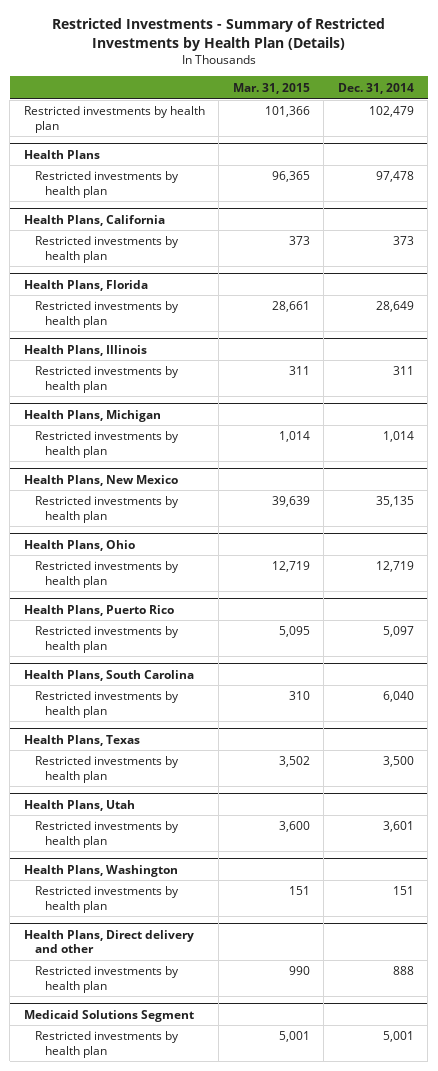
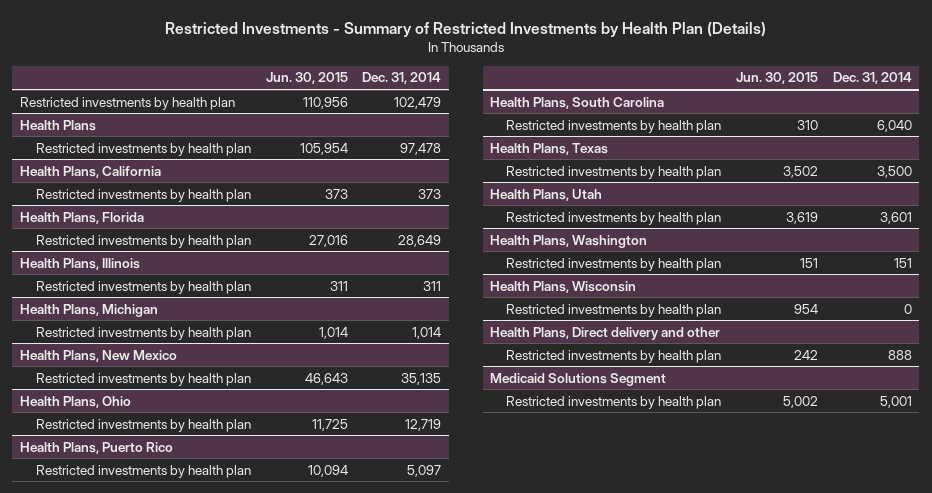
[232,82,310,94] Mar. 31, 2015 -> none
none -> [265,72,348,85] Jun. 30, 2015
none -> [490,280,637,293] Health Plans, Wisconsin
none -> [506,303,722,317] Restricted investments by health plan

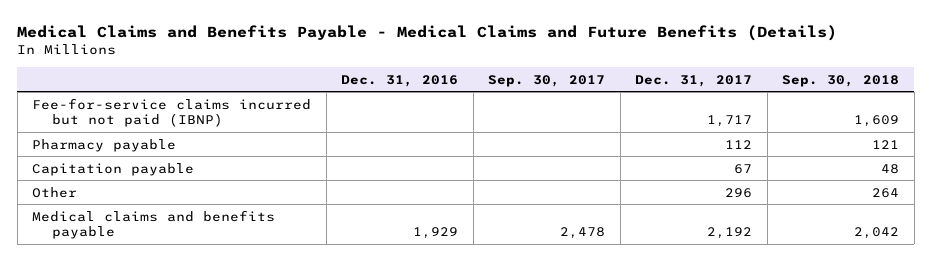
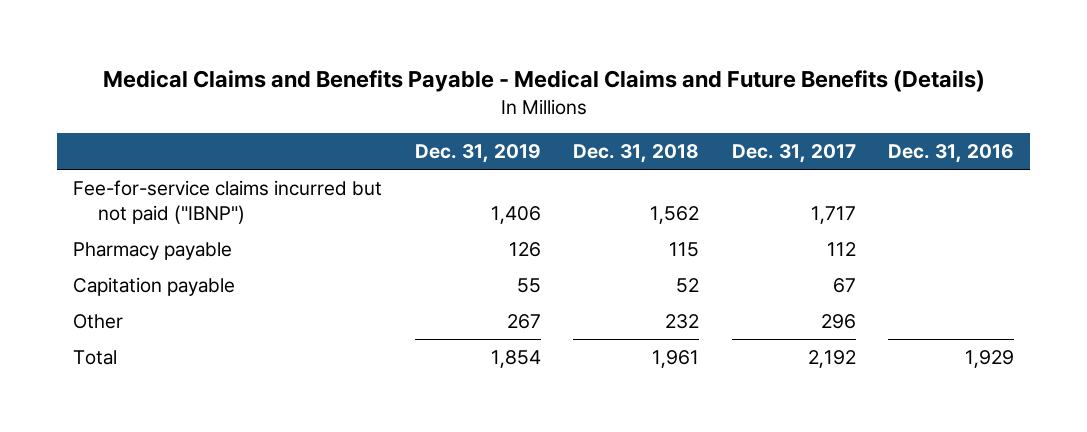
[488,74,606,87] Sep. 30, 2017 -> none
[782,74,900,87] Sep. 30, 2018 -> none
none -> [414,144,541,164] Dec. 31, 2019
none -> [573,144,700,164] Dec. 31, 2018
[32,97,312,128] Fee-for-service claims incurred but not paid (IBNP) -> [73,179,383,225] Fee-for-service claims incurred but not paid ("IBNP")
[32,209,276,240] Medical claims and benefits payable -> [73,349,118,365] Total

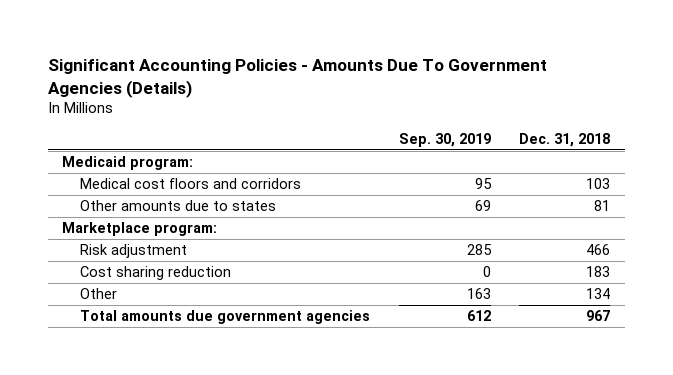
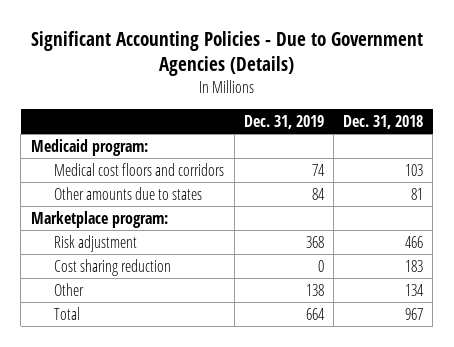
[48,58,548,98] Significant Accounting Policies - Amounts Due To Government Agencies (Details) -> [30,31,423,77] Significant Accounting Policies - Due to Government Agencies (Details)
[398,133,491,148] Sep. 30, 2019 -> none
none -> [243,114,324,129] Dec. 31, 2019
[80,310,371,325] Total amounts due government agencies -> [54,306,81,320] Total

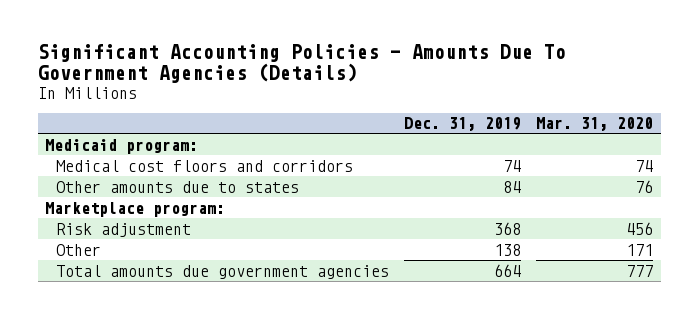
[30,31,423,77] Significant Accounting Policies - Due to Government Agencies (Details) -> [37,44,566,84] Significant Accounting Policies - Amounts Due To Government Agencies (Details)
[343,114,424,129] Dec. 31, 2018 -> none
none -> [536,117,654,132] Mar. 31, 2020
[54,258,172,276] Cost sharing reduction -> none
[54,306,81,320] Total -> [56,264,390,279] Total amounts due government agencies

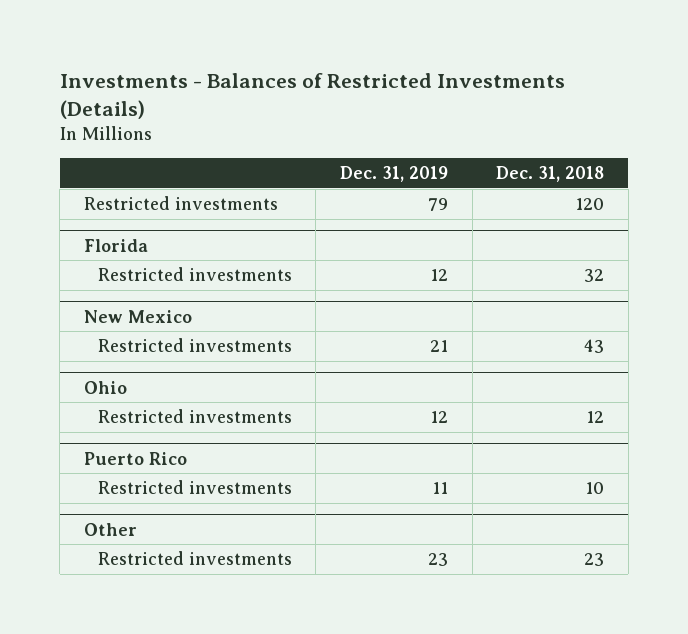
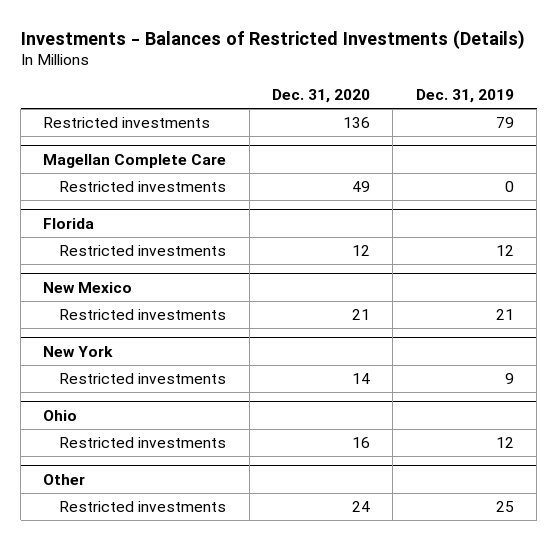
[496,166,605,183] Dec. 31, 2018 -> none
none -> [272,89,371,104] Dec. 31, 2020
none -> [43,153,227,168] Magellan Complete Care
none -> [59,181,227,193] Restricted investments
none -> [43,345,114,357] New York
none -> [59,373,227,385] Restricted investments
[83,451,187,465] Puerto Rico -> none
[97,480,292,495] Restricted investments -> none
[427,553,448,567] 23 -> [495,501,514,513] 25

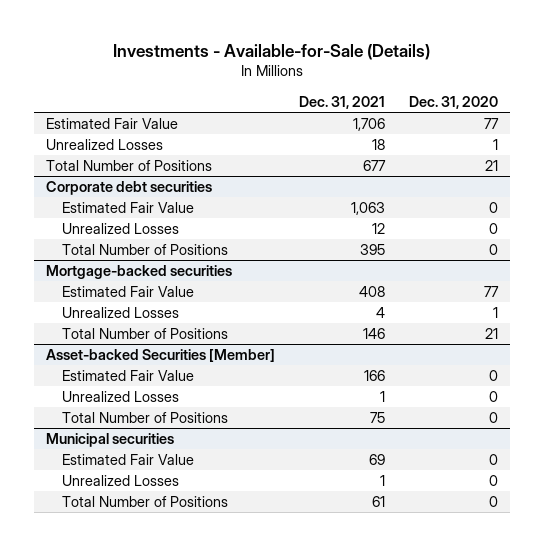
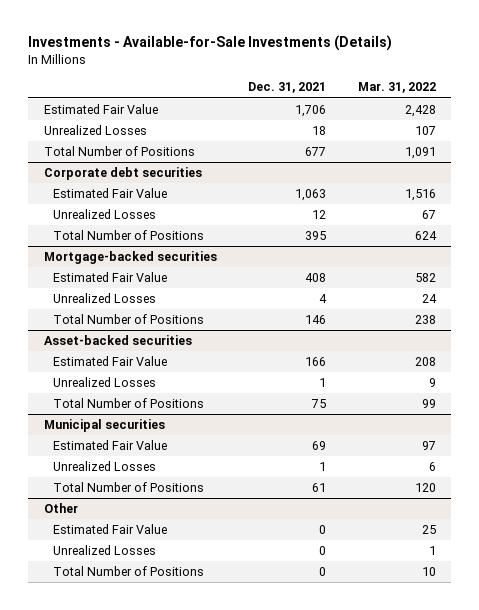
[113,43,431,60] Investments - Available-for-Sale (Details) -> [27,35,392,52] Investments - Available-for-Sale Investments (Details)
[409,95,499,109] Dec. 31, 2020 -> none
none -> [357,82,436,94] Mar. 31, 2022
[45,348,275,362] Asset-backed Securities [Member] -> [43,335,192,346] Asset-backed securities
none -> [43,503,78,514] Other
none -> [52,524,167,535] Estimated Fair Value
none -> [52,545,156,556] Unrealized Losses
none -> [52,566,204,577] Total Number of Positions

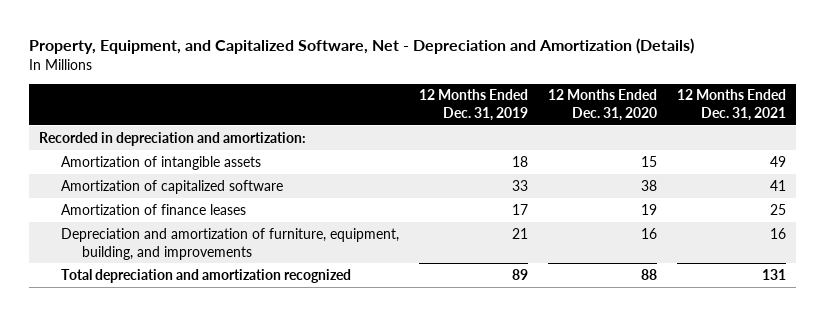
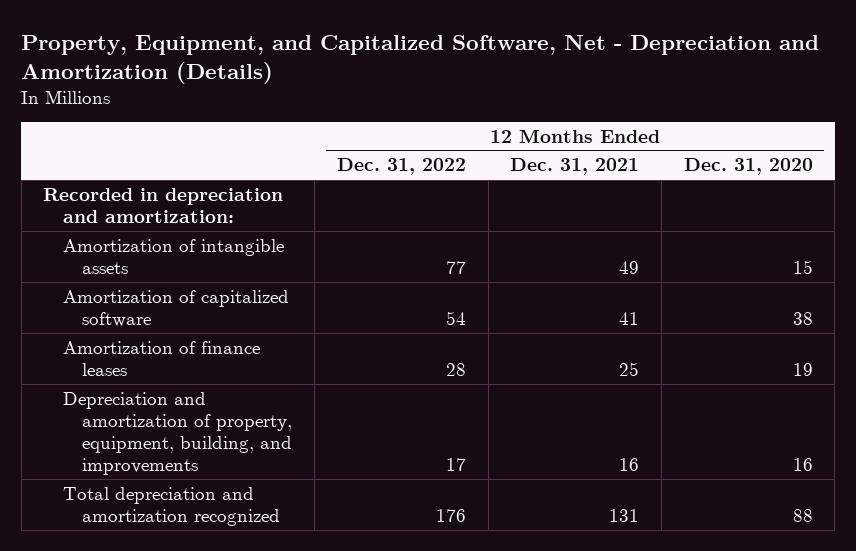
[418,89,528,122] 12 Months Ended Dec. 31, 2019 -> none
none -> [336,158,466,176] Dec. 31, 2022
[60,227,399,260] Depreciation and amortization of furniture, equipment, building, and improvements -> [62,391,293,476] Depreciation and amortization of property, equipment, building, and improvements

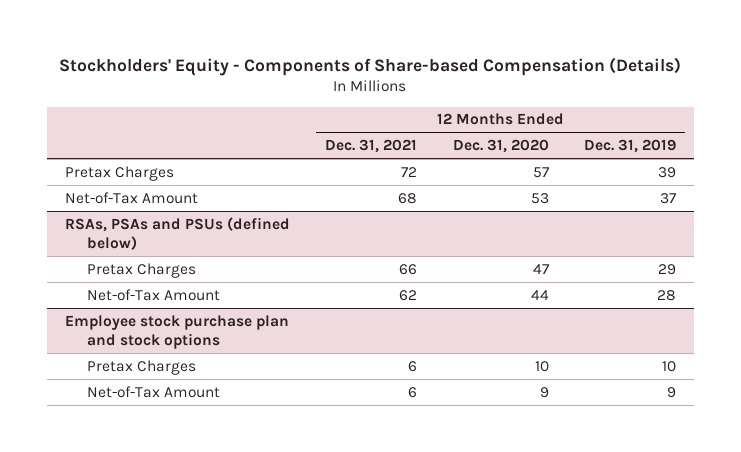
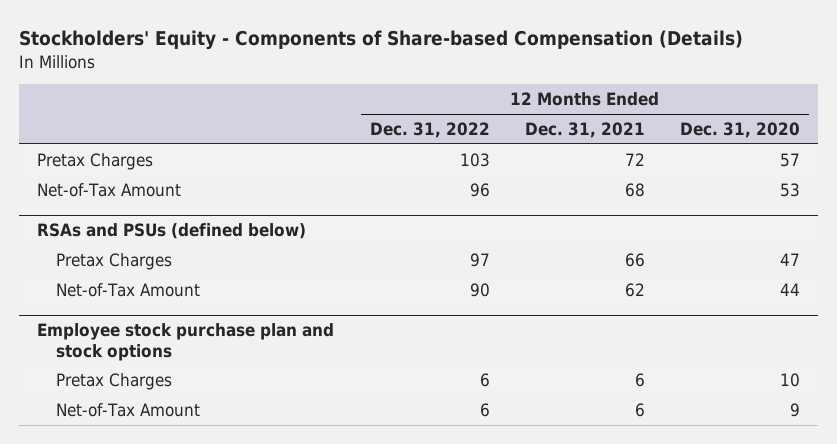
[584,139,677,154] Dec. 31, 2019 -> none
none -> [369,122,490,139] Dec. 31, 2022
[64,216,290,251] RSAs, PSAs and PSUs (defined below) -> [37,223,307,240] RSAs and PSUs (defined below)

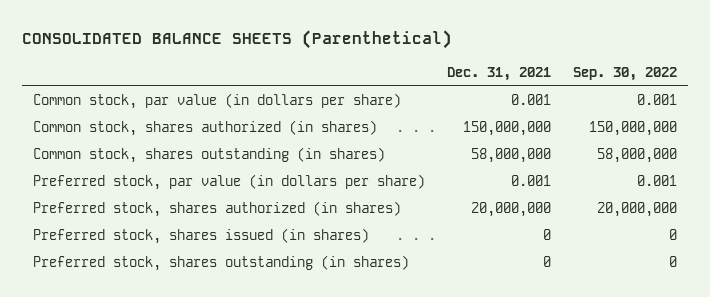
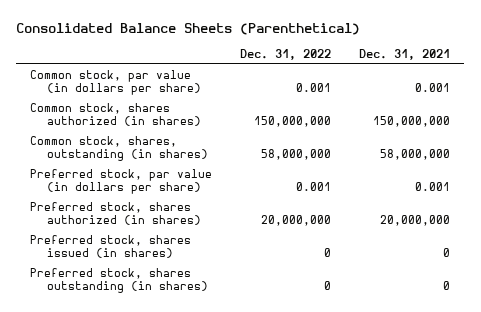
[22,30,453,50] CONSOLIDATED BALANCE SHEETS (Parenthetical) -> [16,23,361,36] Consolidated Balance Sheets (Parenthetical)
[572,66,677,81] Sep. 30, 2022 -> none
none -> [240,49,332,61] Dec. 31, 2022
[33,146,386,163] Common stock, shares outstanding (in shares) -> [30,135,208,162] Common stock, shares, outstanding (in shares)

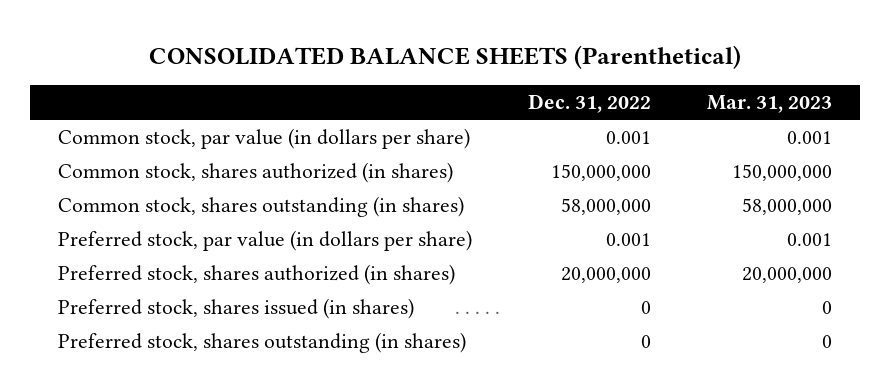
[16,23,361,36] Consolidated Balance Sheets (Parenthetical) -> [148,44,741,69] CONSOLIDATED BALANCE SHEETS (Parenthetical)
[359,49,451,61] Dec. 31, 2021 -> none
none -> [706,95,832,114] Mar. 31, 2023
[30,135,208,162] Common stock, shares, outstanding (in shares) -> [58,195,465,217] Common stock, shares outstanding (in shares)

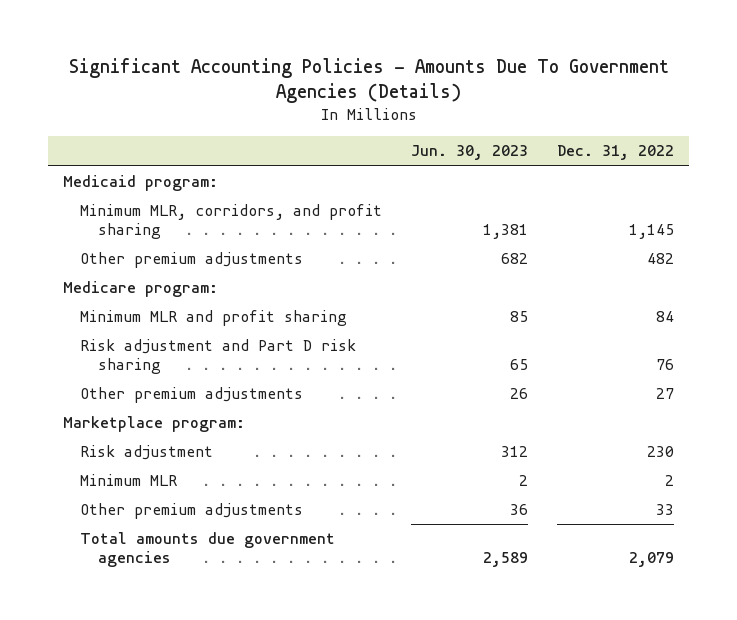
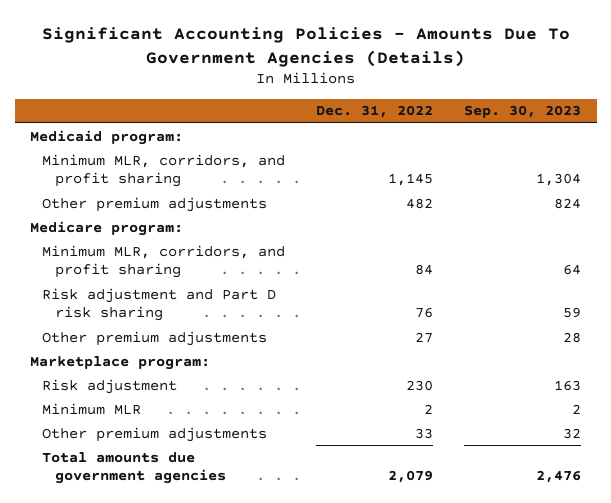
[411,145,529,161] Jun. 30, 2023 -> none
none -> [464,105,582,119] Sep. 30, 2023
[80,310,348,327] Minimum MLR and profit sharing -> [42,244,286,279] Minimum MLR, corridors, and profit sharing

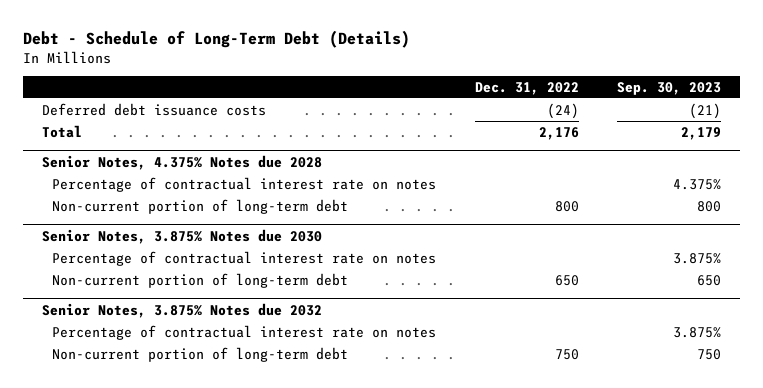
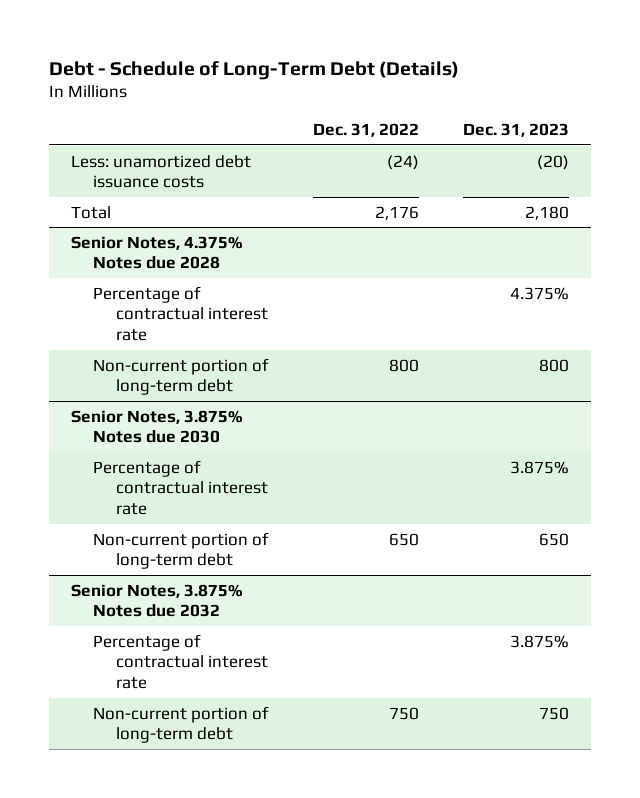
[617,81,722,95] Sep. 30, 2023 -> none
none -> [463,122,570,137] Dec. 31, 2023
[41,102,266,116] Deferred debt issuance costs -> [70,154,251,189] Less: unamortized debt issuance costs
[52,176,437,192] Percentage of contractual interest rate on notes -> [93,285,268,342] Percentage of contractual interest rate
[52,250,437,266] Percentage of contractual interest rate on notes -> [93,459,268,516] Percentage of contractual interest rate
[52,324,437,340] Percentage of contractual interest rate on notes -> [93,633,268,690] Percentage of contractual interest rate

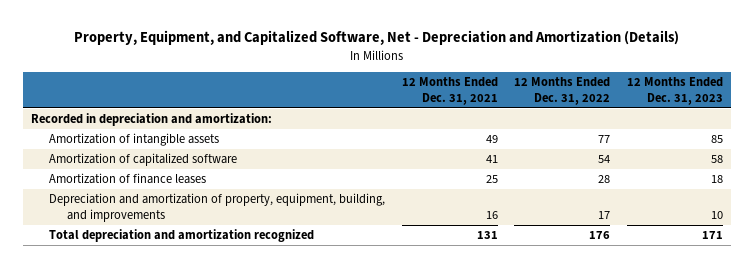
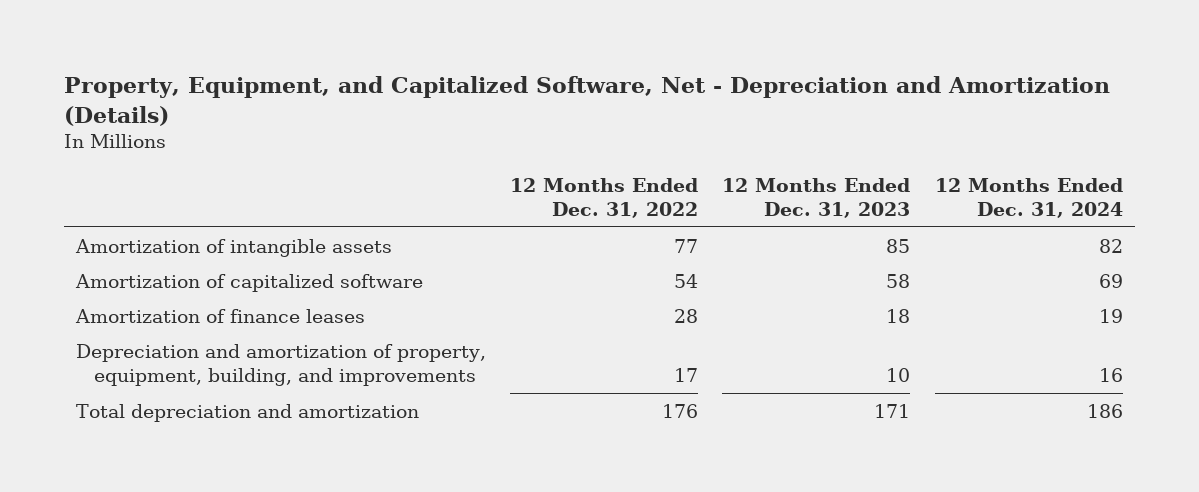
[401,77,498,105] 12 Months Ended Dec. 31, 2021 -> none
none -> [934,177,1123,219] 12 Months Ended Dec. 31, 2024
[31,113,273,127] Recorded in depreciation and amortization: -> none
[49,229,315,243] Total depreciation and amortization recognized -> [76,403,420,422] Total depreciation and amortization

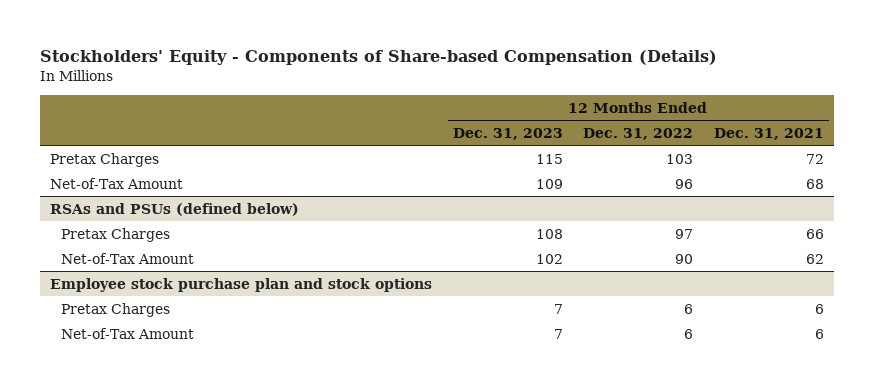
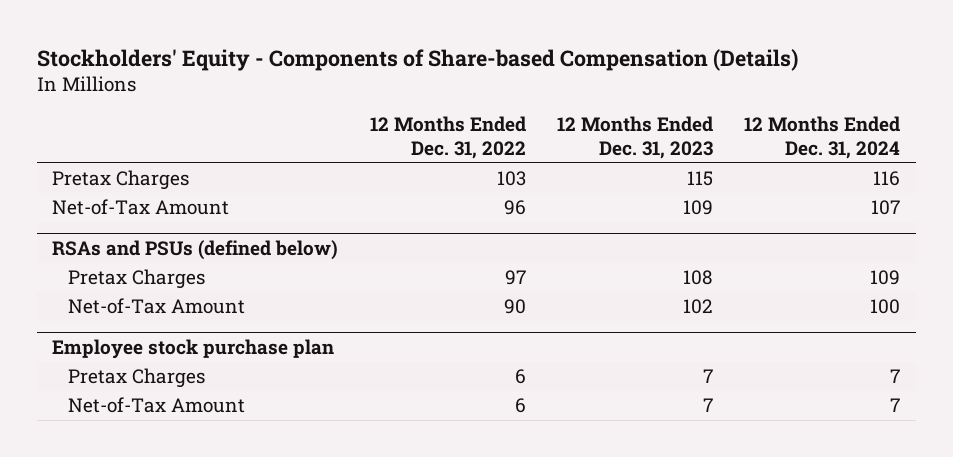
[713,127,824,140] Dec. 31, 2021 -> none
none -> [744,116,901,160] 12 Months Ended Dec. 31, 2024
[50,277,433,292] Employee stock purchase plan and stock options -> [52,339,335,360] Employee stock purchase plan

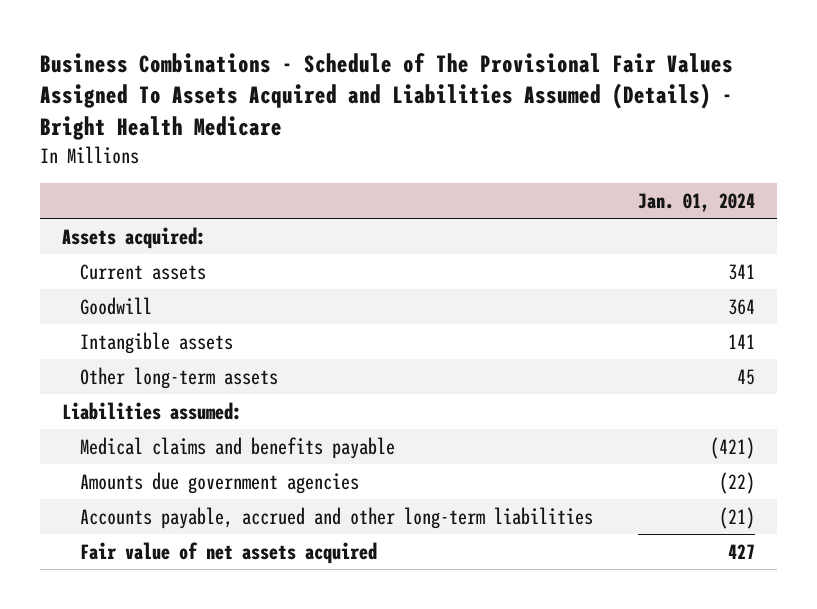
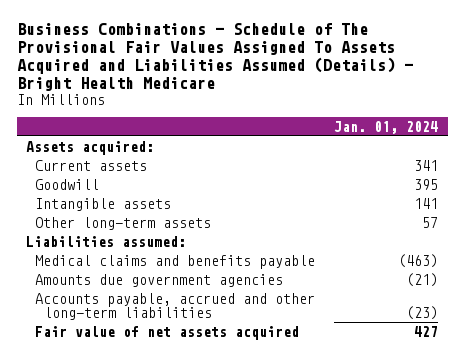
[727,298,755,315] 364 -> [414,178,439,190] 395
[736,368,755,385] 45 -> [422,216,439,228] 57
[709,436,755,459] (421) -> [398,253,439,268] (463)
[718,471,755,494] (22) -> [406,272,439,287] (21)
[718,506,755,529] (21) -> [406,306,439,321] (23)

